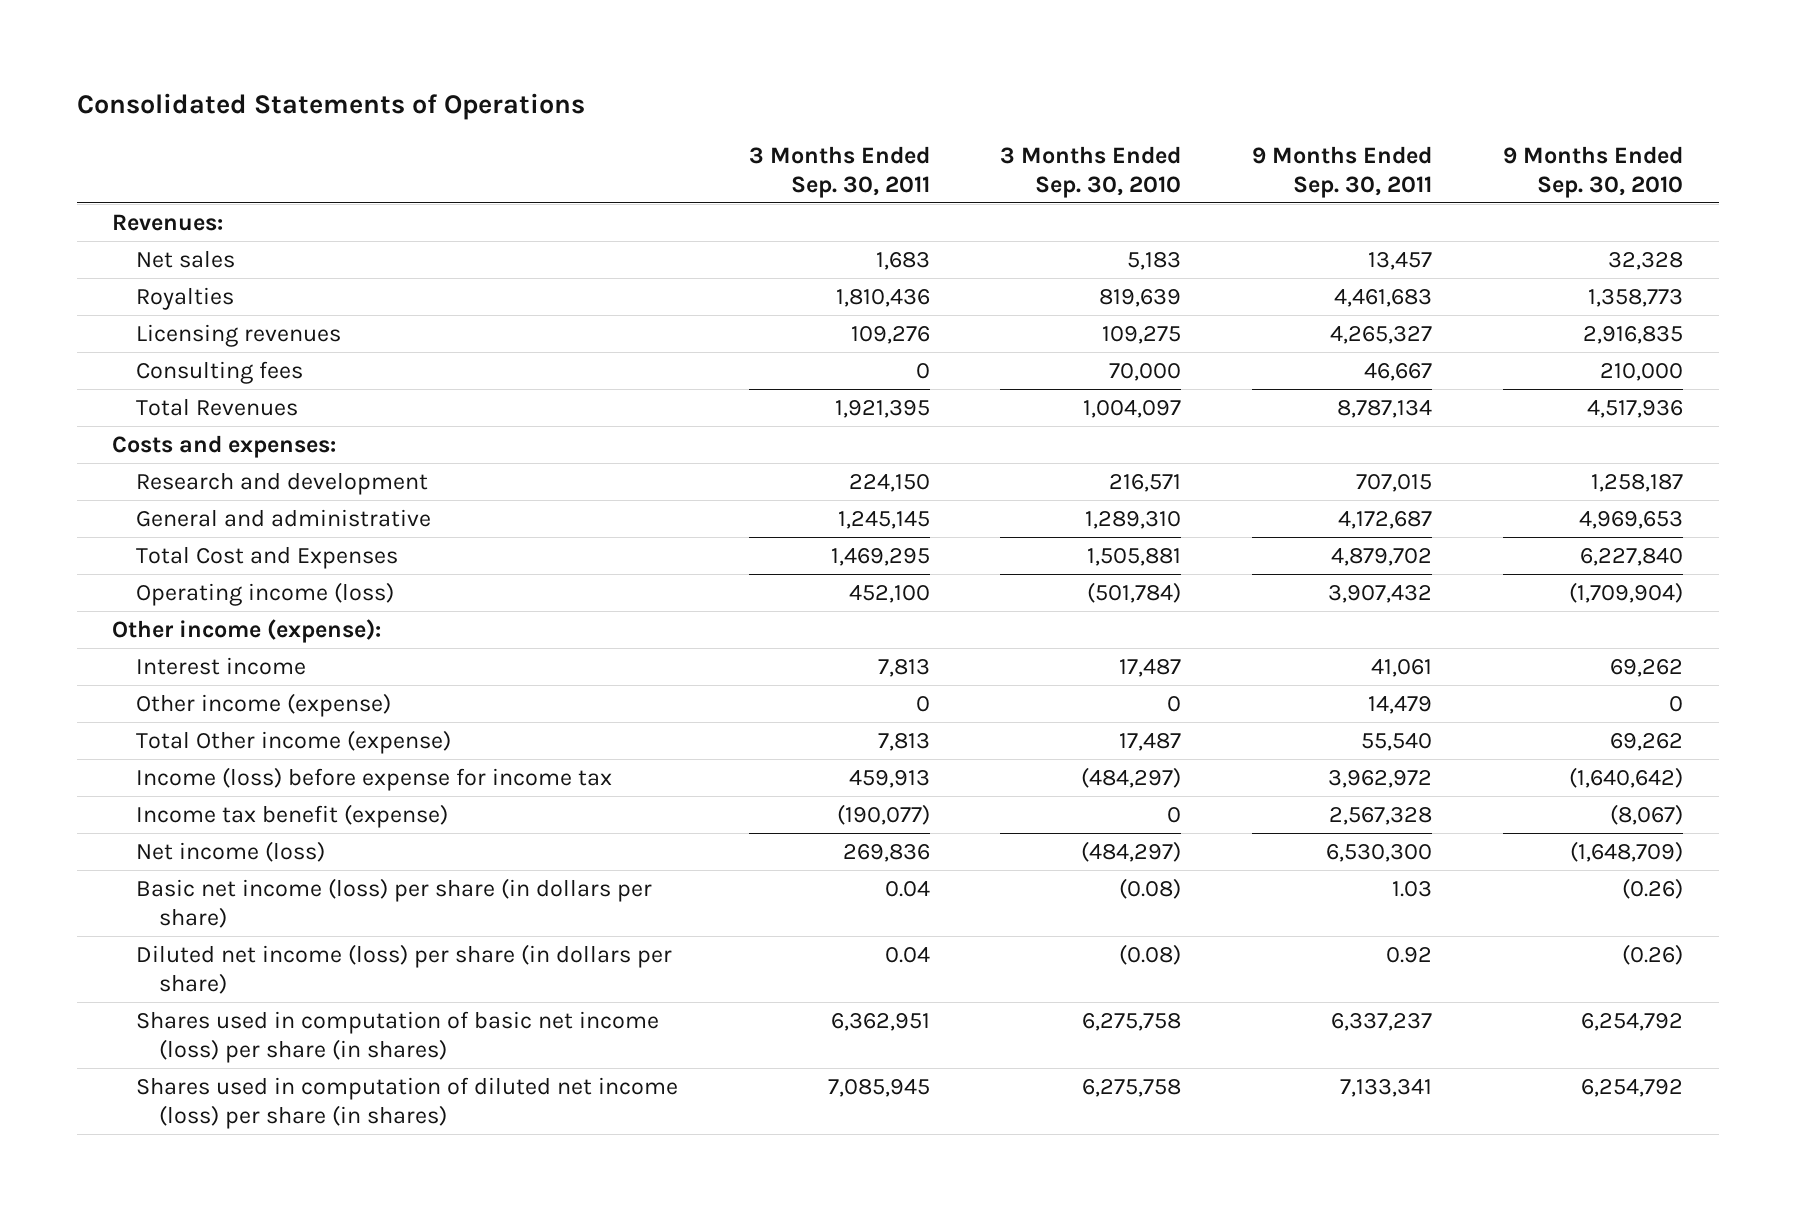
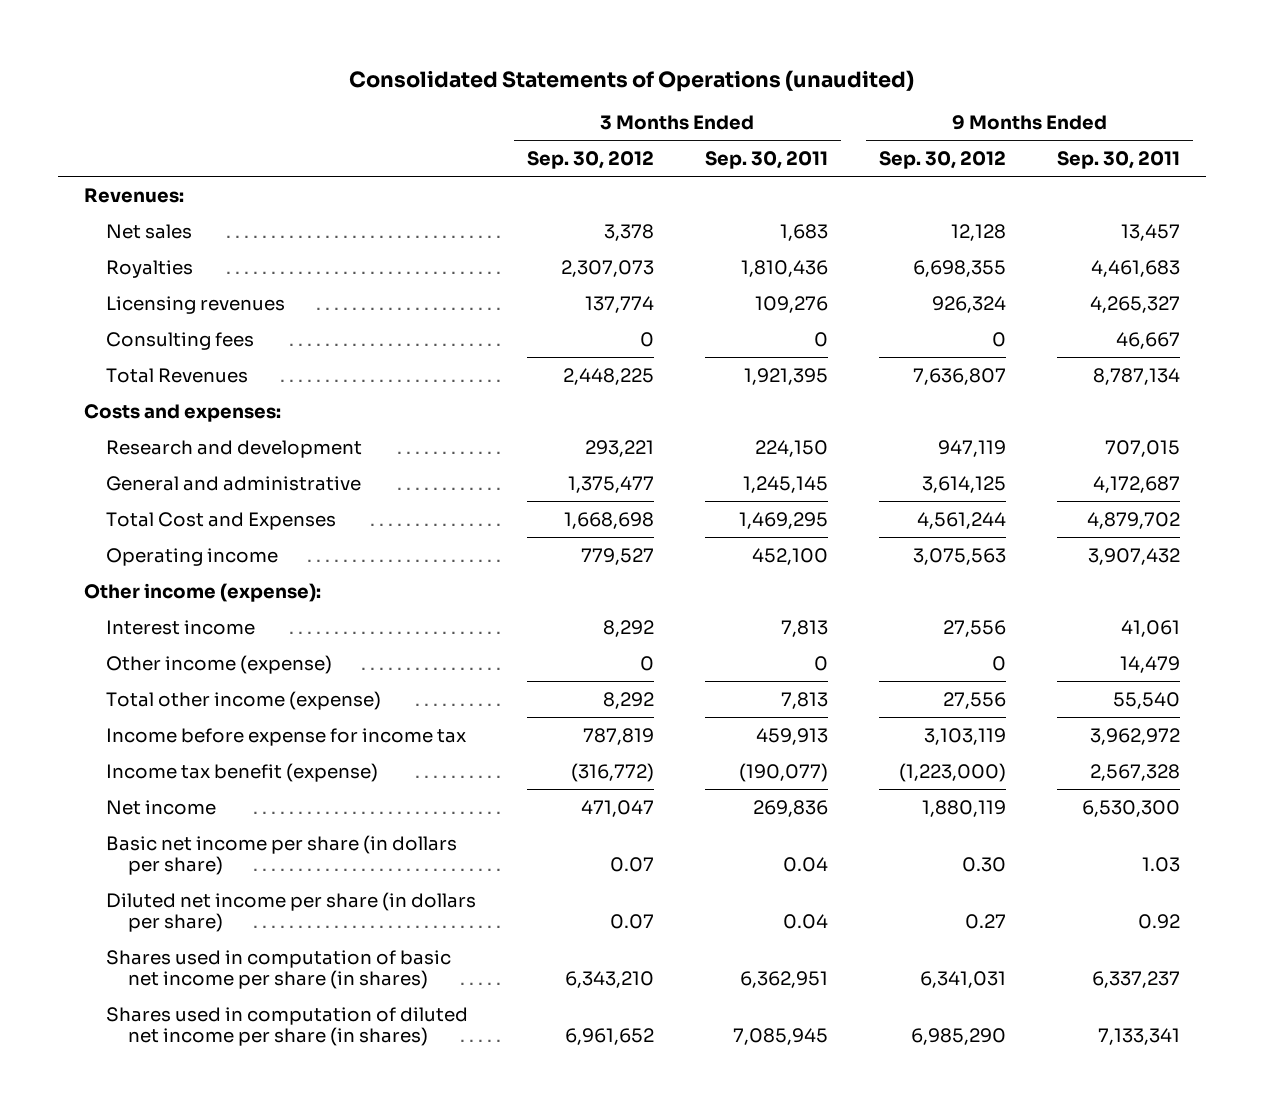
[76,93,585,121] Consolidated Statements of Operations -> [349,69,915,92] Consolidated Statements of Operations (unaudited)
[1000,146,1182,198] 3 Months Ended Sep. 30, 2010 -> none
[1503,146,1684,198] 9 Months Ended Sep. 30, 2010 -> none
none -> [526,151,654,170] Sep. 30, 2012
none -> [879,151,1007,170] Sep. 30, 2012
[135,582,394,607] Operating income (loss) -> [105,547,278,566] Operating income
[135,730,451,755] Total Other income (expense) -> [105,690,381,710] Total other income (expense)
[135,767,612,792] Income (loss) before expense for income tax -> [105,727,466,746] Income before expense for income tax
[135,841,325,863] Net income (loss) -> [105,799,216,815] Net income
[135,878,652,928] Basic net income (loss) per share (in dollars per share) -> [105,834,457,876] Basic net income per share (in dollars per share)
[135,944,672,994] Diluted net income (loss) per share (in dollars per share) -> [105,891,476,933] Diluted net income per share (in dollars per share)
[135,1011,659,1063] Shares used in computation of basic net income (loss) per share (in shares) -> [105,949,451,990] Shares used in computation of basic net income per share (in shares)
[135,1077,678,1129] Shares used in computation of diluted net income (loss) per share (in shares) -> [105,1006,468,1047] Shares used in computation of diluted net income per share (in shares)

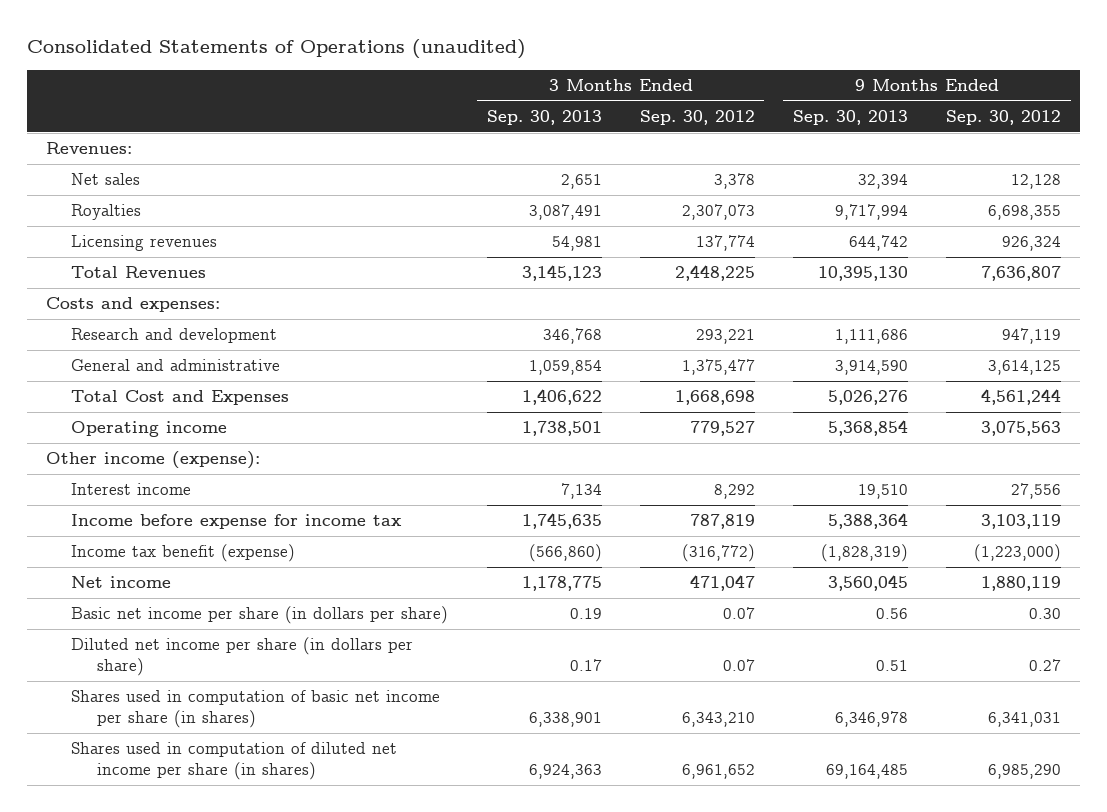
[705,151,829,170] Sep. 30, 2011 -> none
[1057,151,1181,170] Sep. 30, 2011 -> none
none -> [486,110,602,126] Sep. 30, 2013
none -> [792,110,908,126] Sep. 30, 2013
[105,331,254,350] Consulting fees -> none
[105,654,332,674] Other income (expense) -> none
[105,690,381,710] Total other income (expense) -> none

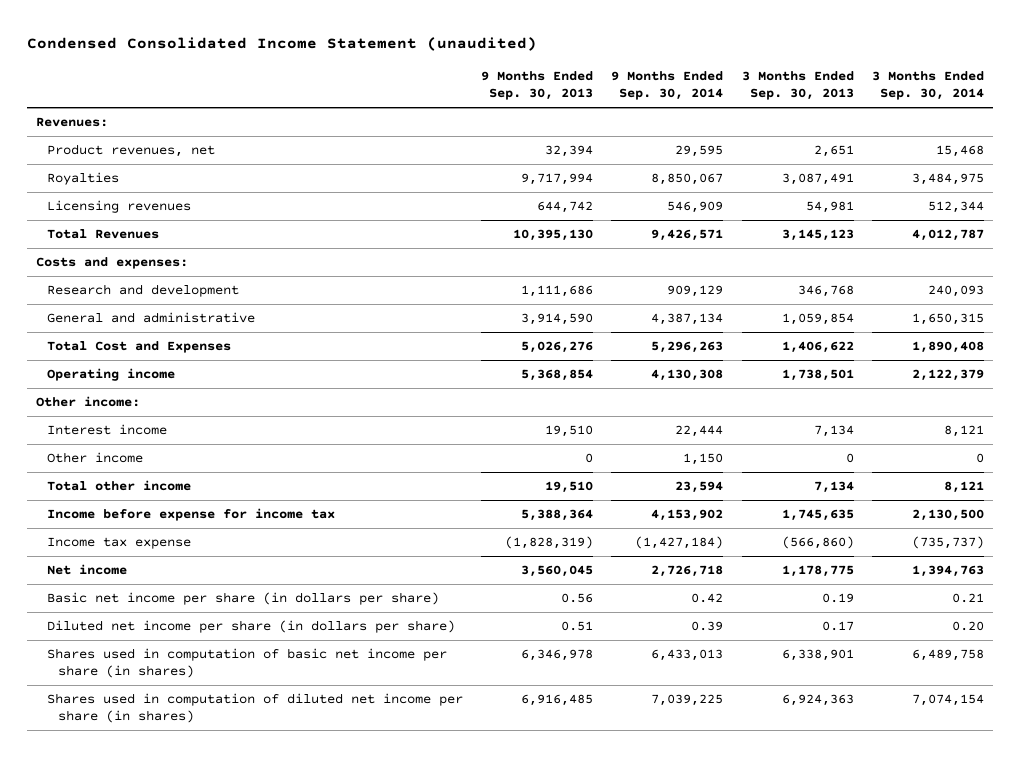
[26,38,526,59] Consolidated Statements of Operations (unaudited) -> [26,37,537,52] Condensed Consolidated Income Statement (unaudited)
[639,110,755,126] Sep. 30, 2012 -> none
[946,110,1062,126] Sep. 30, 2012 -> none
none -> [611,71,724,101] 9 Months Ended Sep. 30, 2014
none -> [871,71,984,101] 3 Months Ended Sep. 30, 2014
[71,173,141,186] Net sales -> [46,143,215,157] Product revenues, net
[46,451,261,470] Other income (expense): -> [35,395,140,407] Other income:
none -> [46,451,143,463] Other income
none -> [46,479,191,491] Total other income
[71,544,296,563] Income tax benefit (expense) -> [46,536,191,549] Income tax expense
[825,763,908,779] 69,164,485 -> [521,693,594,706] 6,916,485

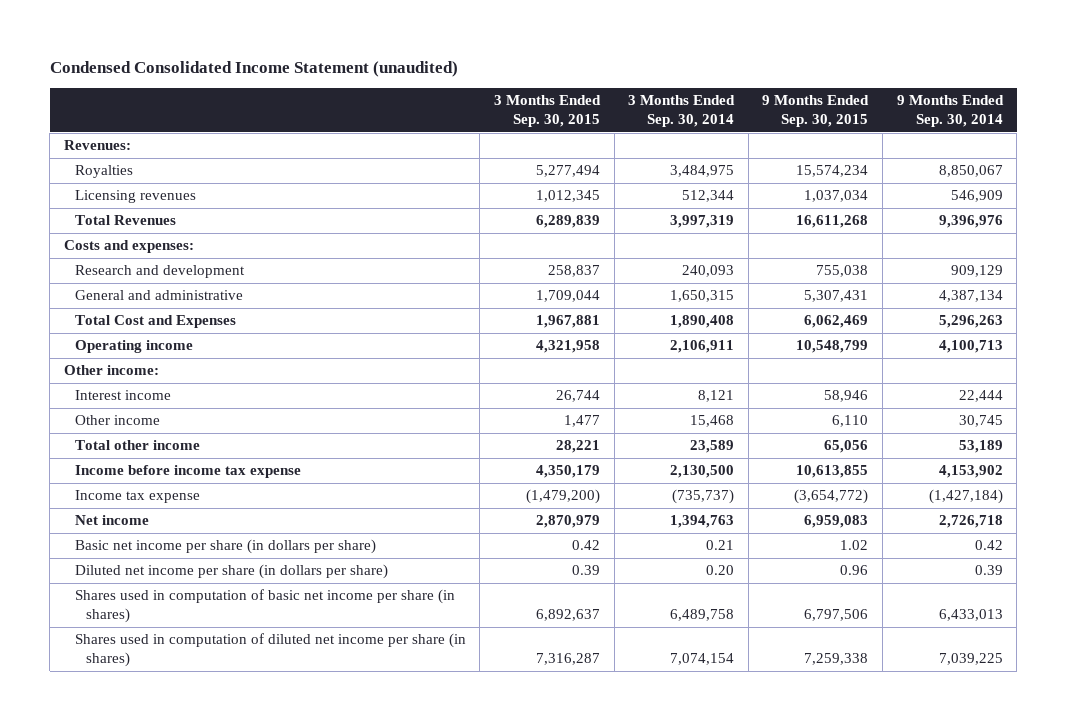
[481,71,594,101] 9 Months Ended Sep. 30, 2013 -> none
[741,71,854,101] 3 Months Ended Sep. 30, 2013 -> none
none -> [494,94,602,128] 3 Months Ended Sep. 30, 2015
none -> [762,94,870,128] 9 Months Ended Sep. 30, 2015
[46,143,215,157] Product revenues, net -> none
[651,228,724,241] 9,426,571 -> [938,215,1003,229] 9,396,976
[911,228,984,241] 4,012,787 -> [670,215,735,229] 3,997,319
[651,368,724,381] 4,130,308 -> [938,340,1003,354] 4,100,713
[911,368,984,381] 2,122,379 -> [670,340,735,354] 2,106,911
[683,452,724,465] 1,150 -> [958,415,1003,428] 30,745
[975,452,984,463] 0 -> [690,415,735,428] 15,468
[675,480,724,493] 23,594 -> [958,440,1003,454] 53,189
[943,480,984,493] 8,121 -> [690,440,735,454] 23,589
[46,507,335,521] Income before expense for income tax -> [74,465,301,479] Income before income tax expense

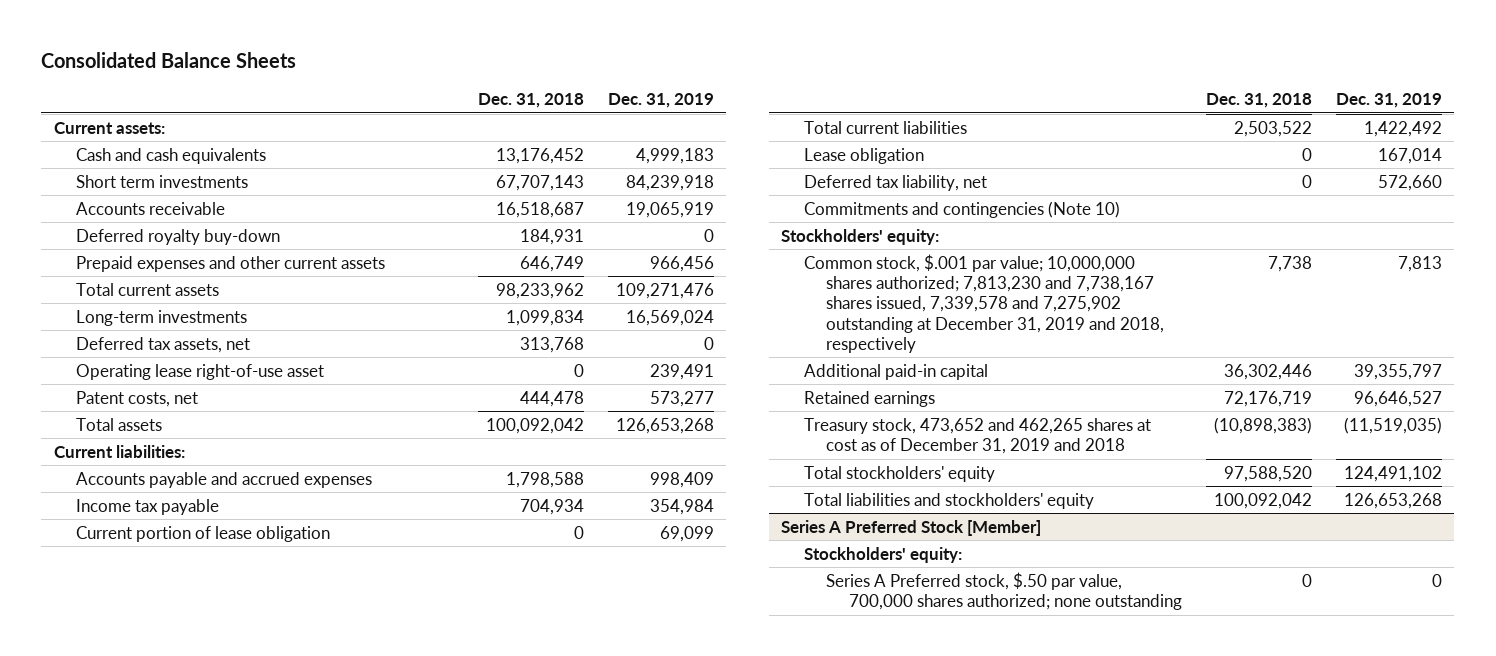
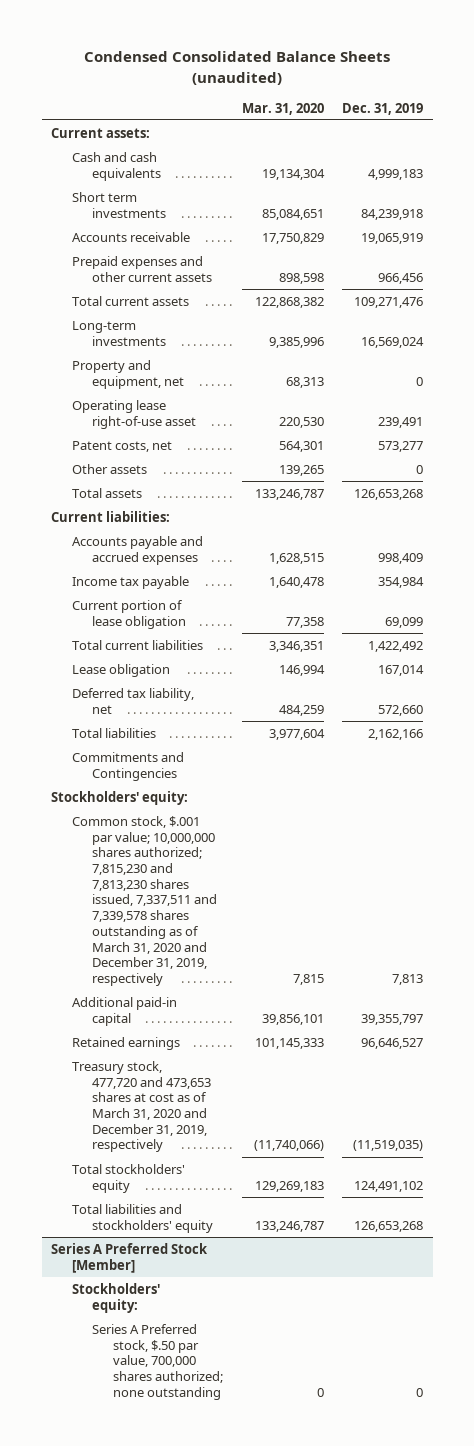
[41,52,297,69] Consolidated Balance Sheets -> [84,51,391,85] Condensed Consolidated Balance Sheets (unaudited)
[478,93,585,109] Dec. 31, 2018 -> none
none -> [241,102,324,115] Mar. 31, 2020
[76,228,281,245] Deferred royalty buy-down -> none
[76,336,251,353] Deferred tax assets, net -> none
none -> [71,359,185,389] Property and equipment, net
none -> [71,463,147,474] Other assets
none -> [71,727,156,738] Total liabilities
[803,200,1120,218] Commitments and contingencies (Note 10) -> [71,751,184,781] Commitments and Contingencies
[803,253,1165,353] Common stock, $.001 par value; 10,000,000 shares authorized; 7,813,230 and 7,738,167 shares issued, 7,339,578 and 7,275,902 outstanding at December 31, 2019 and 2018, respectively -> [71,815,218,987] Common stock, $.001 par value; 10,000,000 shares authorized; 7,815,230 and 7,813,230 shares issued, 7,337,511 and 7,339,578 shares outstanding as of March 31, 2020 and December 31, 2019, respectively
[803,417,1151,455] Treasury stock, 473,652 and 462,265 shares at cost as of December 31, 2019 and 2018 -> [71,1060,212,1153] Treasury stock, 477,720 and 473,653 shares at cost as of March 31, 2020 and December 31, 2019, respectively

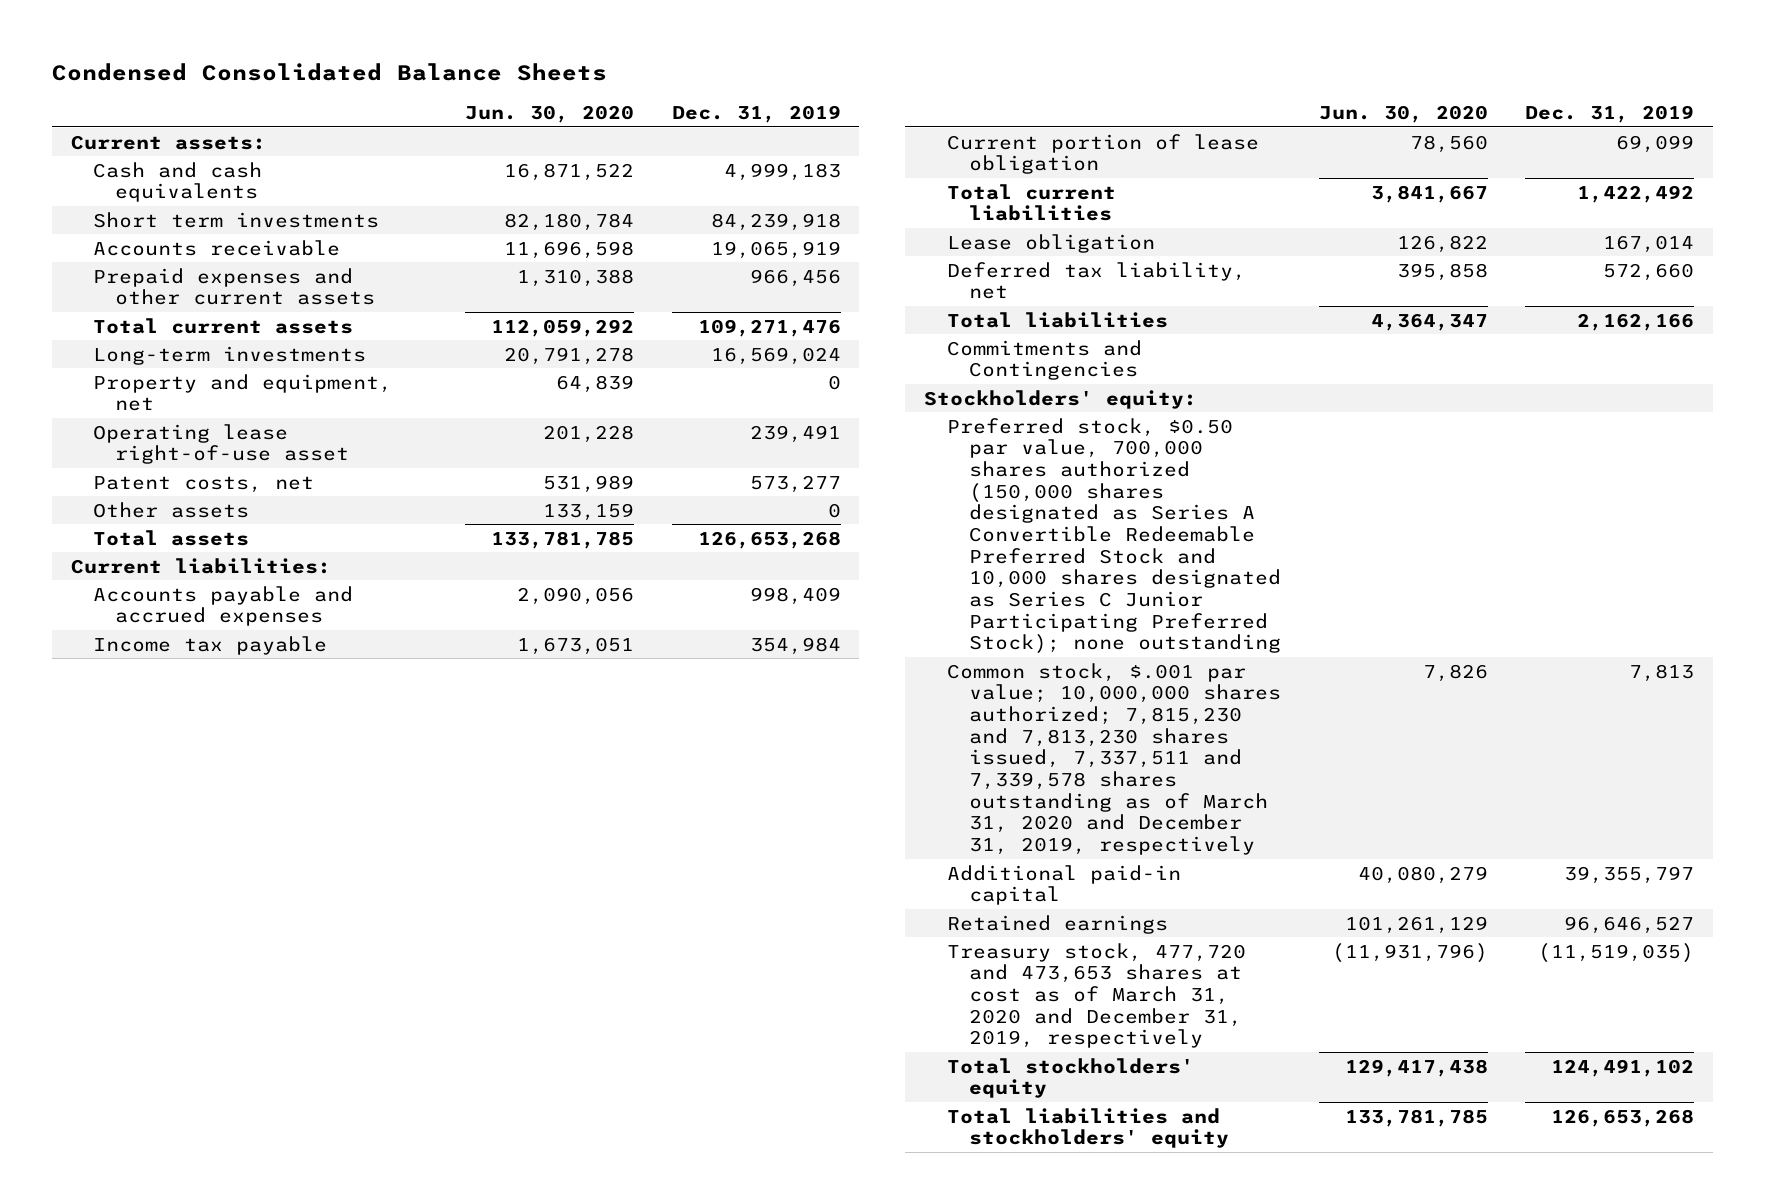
[84,51,391,85] Condensed Consolidated Balance Sheets (unaudited) -> [51,63,607,82] Condensed Consolidated Balance Sheets
[241,102,324,115] Mar. 31, 2020 -> none
none -> [464,105,634,124] Jun. 30, 2020
none -> [946,417,1281,655] Preferred stock, $0.50 par value, 700,000 shares authorized (150,000 shares designated as Series A Convertible Redeemable Preferred Stock and 10,000 shares designated as Series C Junior Participating Preferred Stock); none outstanding
[50,1242,208,1273] Series A Preferred Stock [Member] -> none
[71,1282,160,1313] Stockholders' equity: -> none
[92,1323,224,1400] Series A Preferred stock, $.50 par value, 700,000 shares authorized; none outstanding -> none

